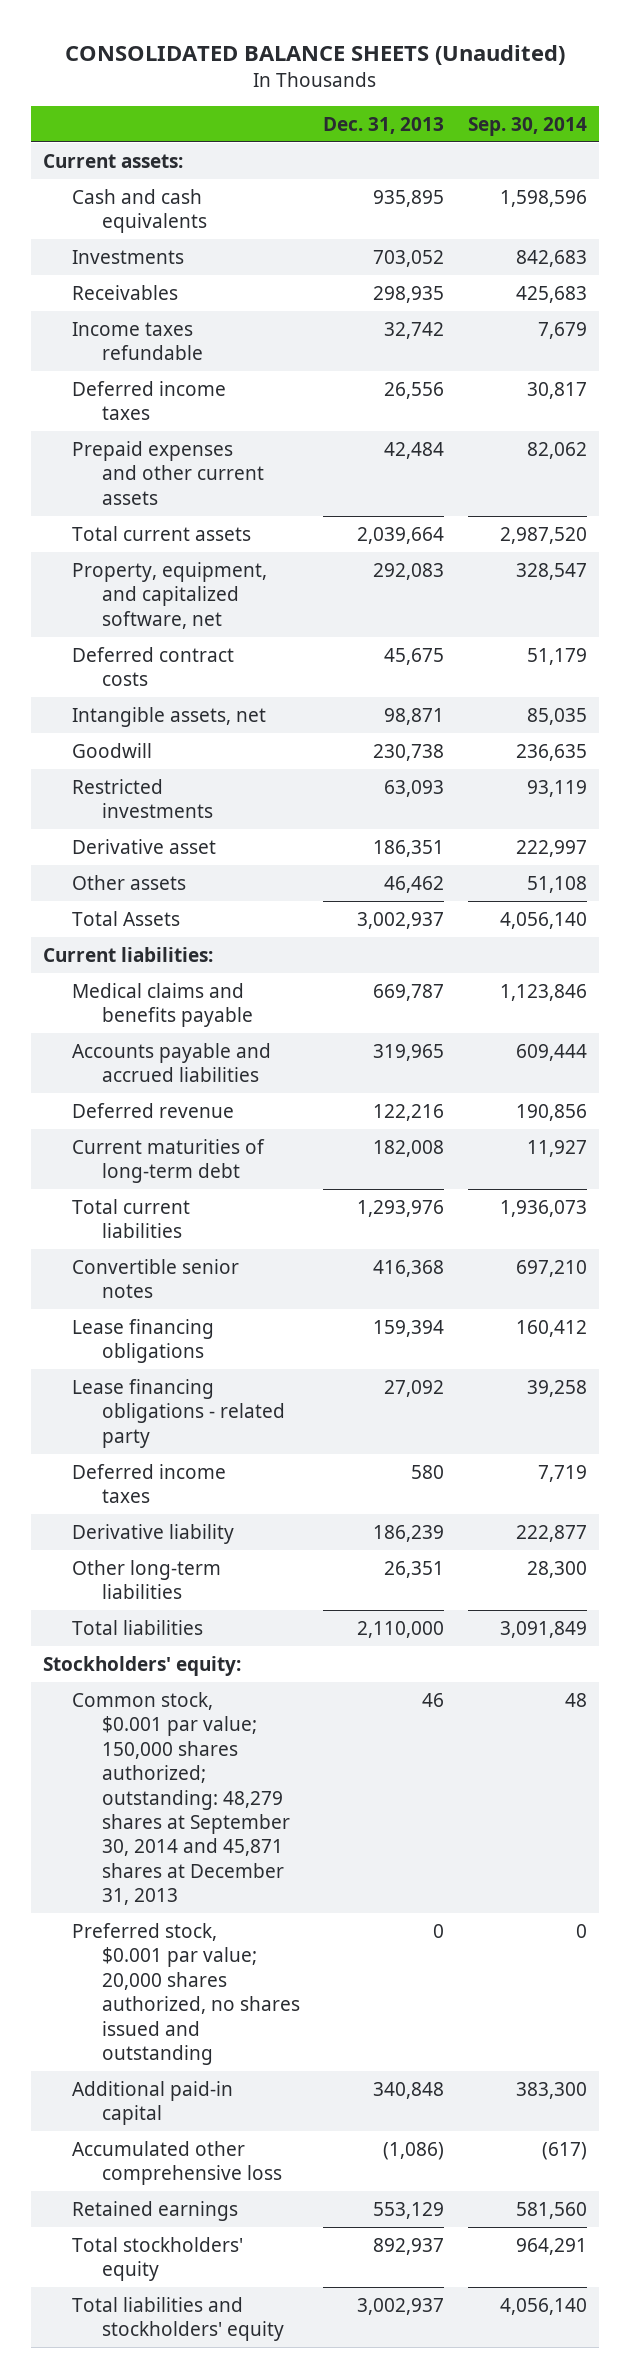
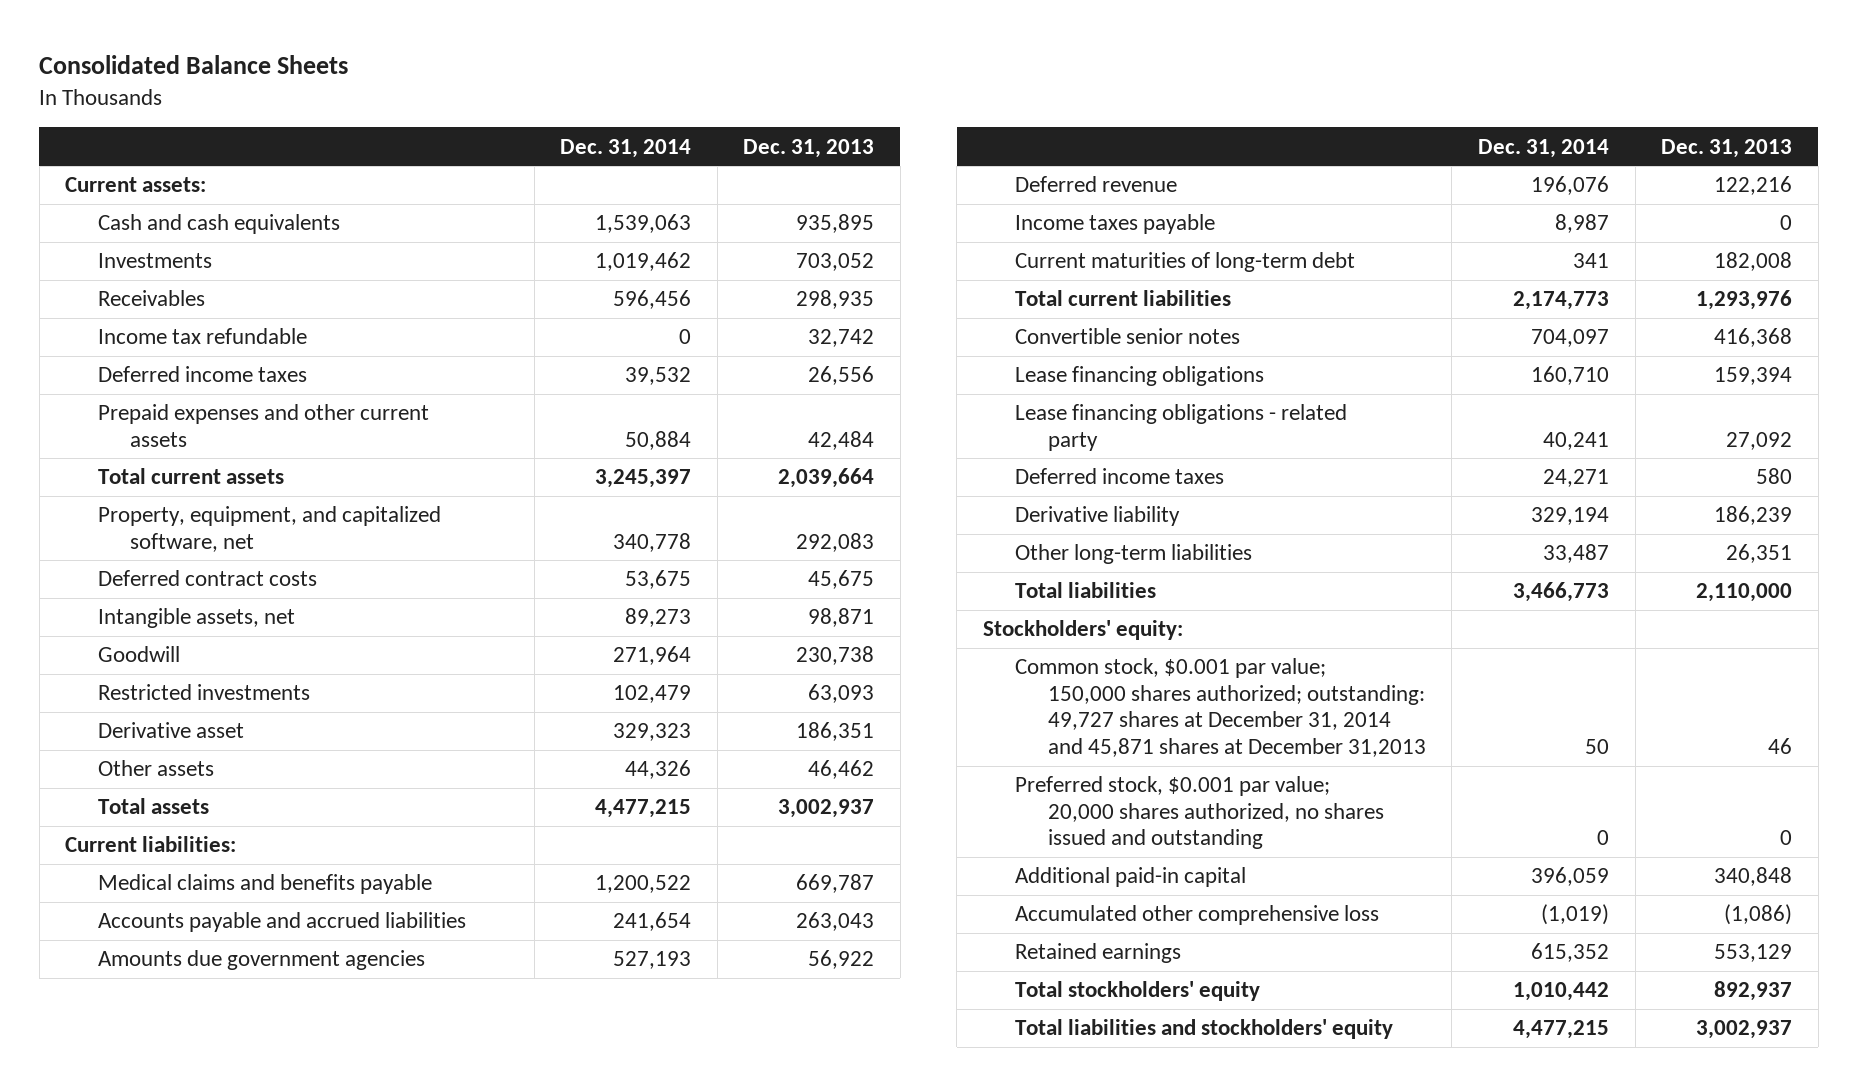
[64,44,565,65] CONSOLIDATED BALANCE SHEETS (Unaudited) -> [39,55,349,75] Consolidated Balance Sheets
[467,116,587,136] Sep. 30, 2014 -> none
none -> [560,138,692,158] Dec. 31, 2014
[72,321,203,361] Income taxes refundable -> [97,328,307,345] Income tax refundable
[72,910,181,926] Total Assets -> [97,798,209,815] Total assets
[373,1043,445,1061] 319,965 -> [796,912,875,932] 263,043
none -> [97,950,425,971] Amounts due government agencies
none -> [1015,214,1216,235] Income taxes payable
[72,1691,290,1906] Common stock, $0.001 par value; 150,000 shares authorized; outstanding: 48,279 shares at September 30, 2014 and 45,871 shares at December 31, 2013 -> [1015,658,1426,758] Common stock, $0.001 par value; 150,000 shares authorized; outstanding: 49,727 shares at December 31, 2014 and 45,871 shares at December 31,2013

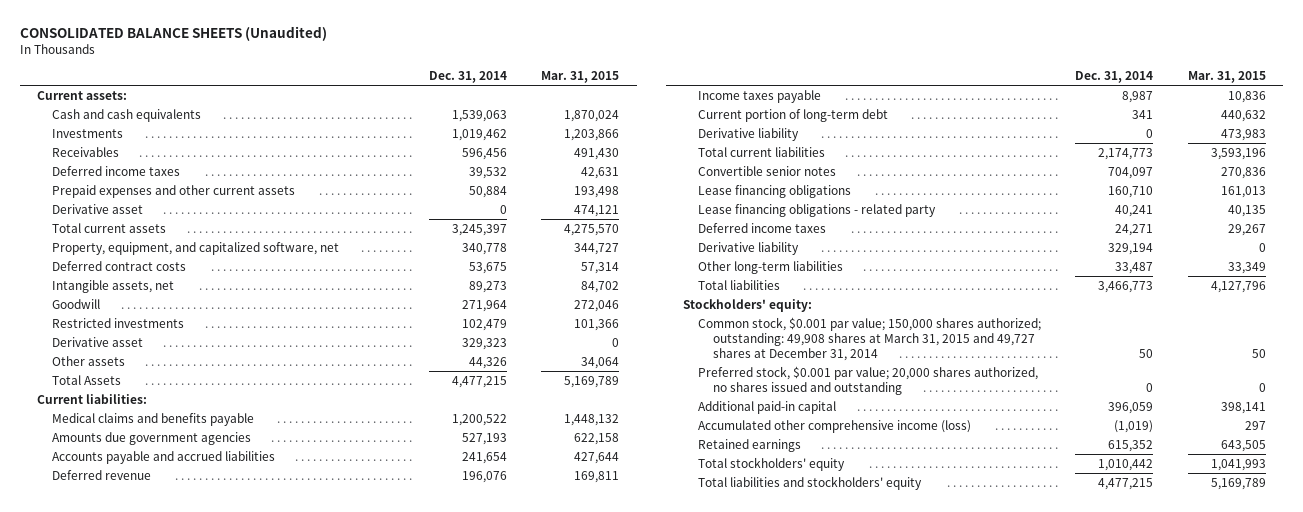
[39,55,349,75] Consolidated Balance Sheets -> [19,26,327,42] CONSOLIDATED BALANCE SHEETS (Unaudited)
[743,138,875,158] Dec. 31, 2013 -> none
none -> [541,71,620,84] Mar. 31, 2015
[97,328,307,345] Income tax refundable -> none
none -> [51,203,143,214] Derivative asset
[97,798,209,815] Total assets -> [51,374,121,385] Total Assets
[97,912,466,933] Accounts payable and accrued liabilities -> [51,450,275,464] Accounts payable and accrued liabilities
[1015,252,1356,273] Current maturities of long-term debt -> [698,108,889,122] Current portion of long-term debt
none -> [698,127,800,141] Derivative liability
[1015,658,1426,758] Common stock, $0.001 par value; 150,000 shares authorized; outstanding: 49,727 shares at December 31, 2014 and 45,871 shares at December 31,2013 -> [698,316,1042,361] Common stock, $0.001 par value; 150,000 shares authorized; outstanding: 49,908 shares at March 31, 2015 and 49,727 shares at December 31, 2014
[1015,905,1380,926] Accumulated other comprehensive loss -> [698,419,972,433] Accumulated other comprehensive income (loss)

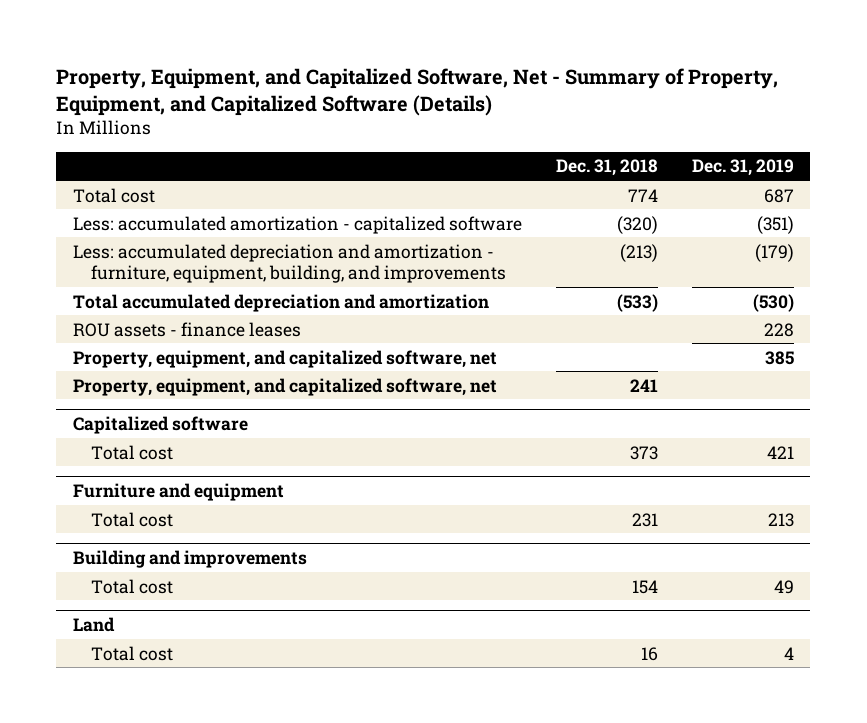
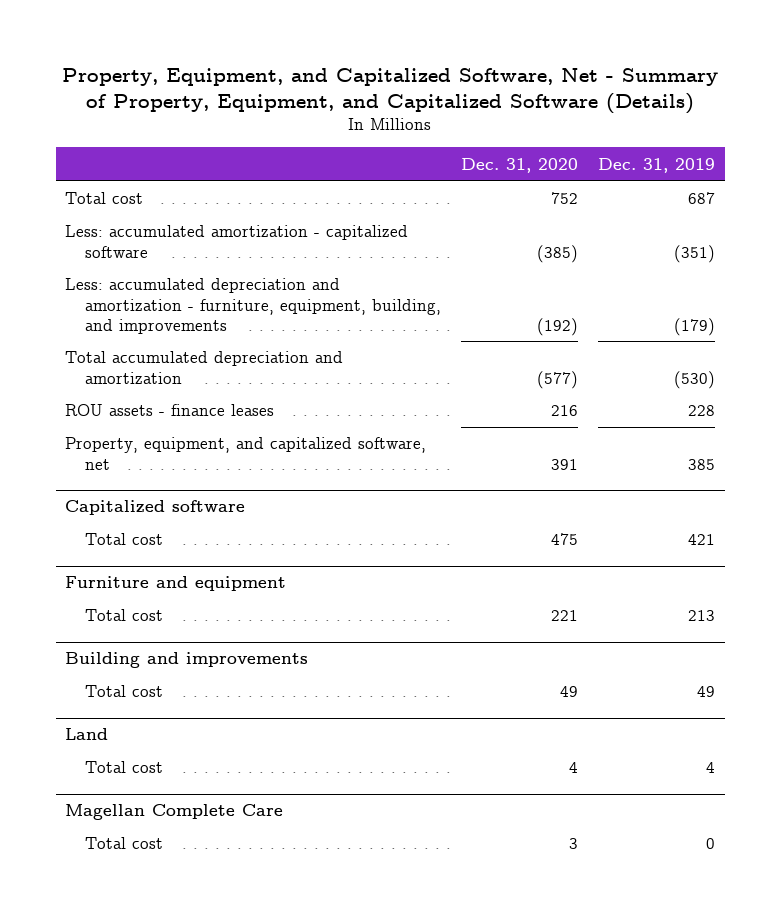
[555,159,658,177] Dec. 31, 2018 -> none
none -> [460,157,578,173] Dec. 31, 2020
[73,377,498,396] Property, equipment, and capitalized software, net -> none
none -> [65,804,284,821] Magellan Complete Care
none -> [85,837,164,850] Total cost

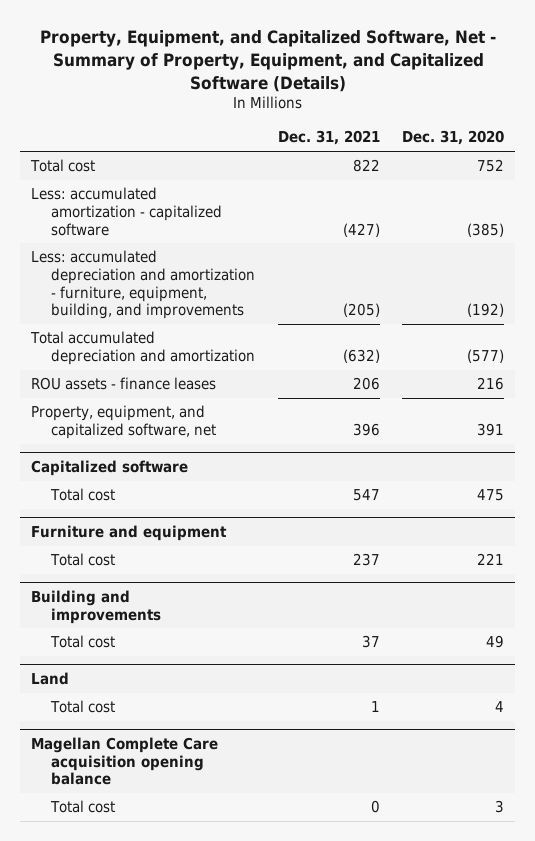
[597,157,715,173] Dec. 31, 2019 -> none
none -> [277,130,380,146] Dec. 31, 2021
[65,804,284,821] Magellan Complete Care -> [31,737,219,786] Magellan Complete Care acquisition opening balance

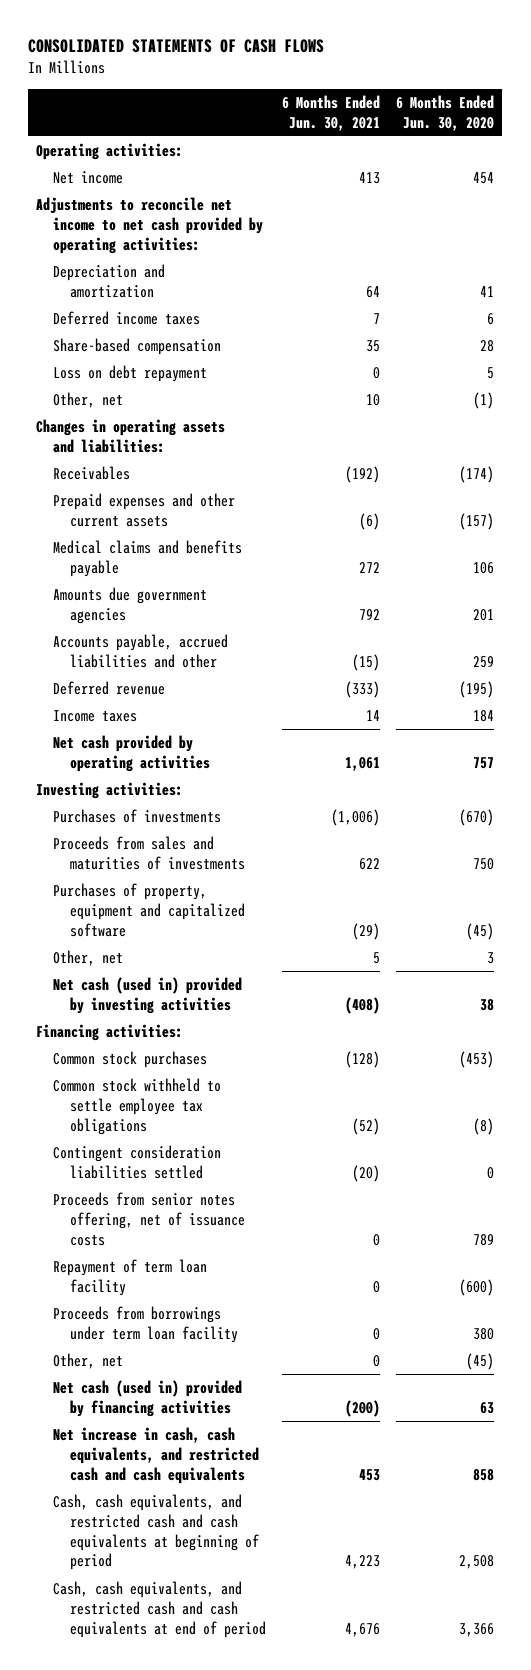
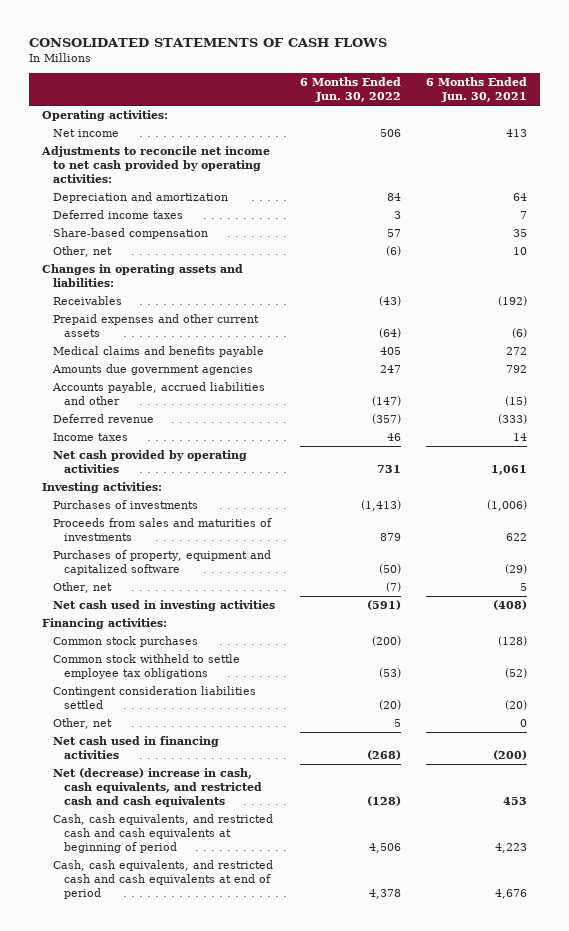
[396,94,495,131] 6 Months Ended Jun. 30, 2020 -> none
none -> [300,77,402,103] 6 Months Ended Jun. 30, 2022
[53,365,208,383] Loss on debt repayment -> none
[53,977,243,1014] Net cash (used in) provided by investing activities -> [52,600,275,612] Net cash used in investing activities
[53,1192,246,1246] Proceeds from senior notes offering, net of issuance costs -> none
[53,1259,208,1296] Repayment of term loan facility -> none
[53,1306,239,1343] Proceeds from borrowings under term loan facility -> none
[53,1380,243,1417] Net cash (used in) provided by financing activities -> [52,736,219,760] Net cash used in financing activities
[53,1427,260,1484] Net increase in cash, cash equivalents, and restricted cash and cash equivalents -> [52,768,262,808] Net (decrease) increase in cash, cash equivalents, and restricted cash and cash equivalents

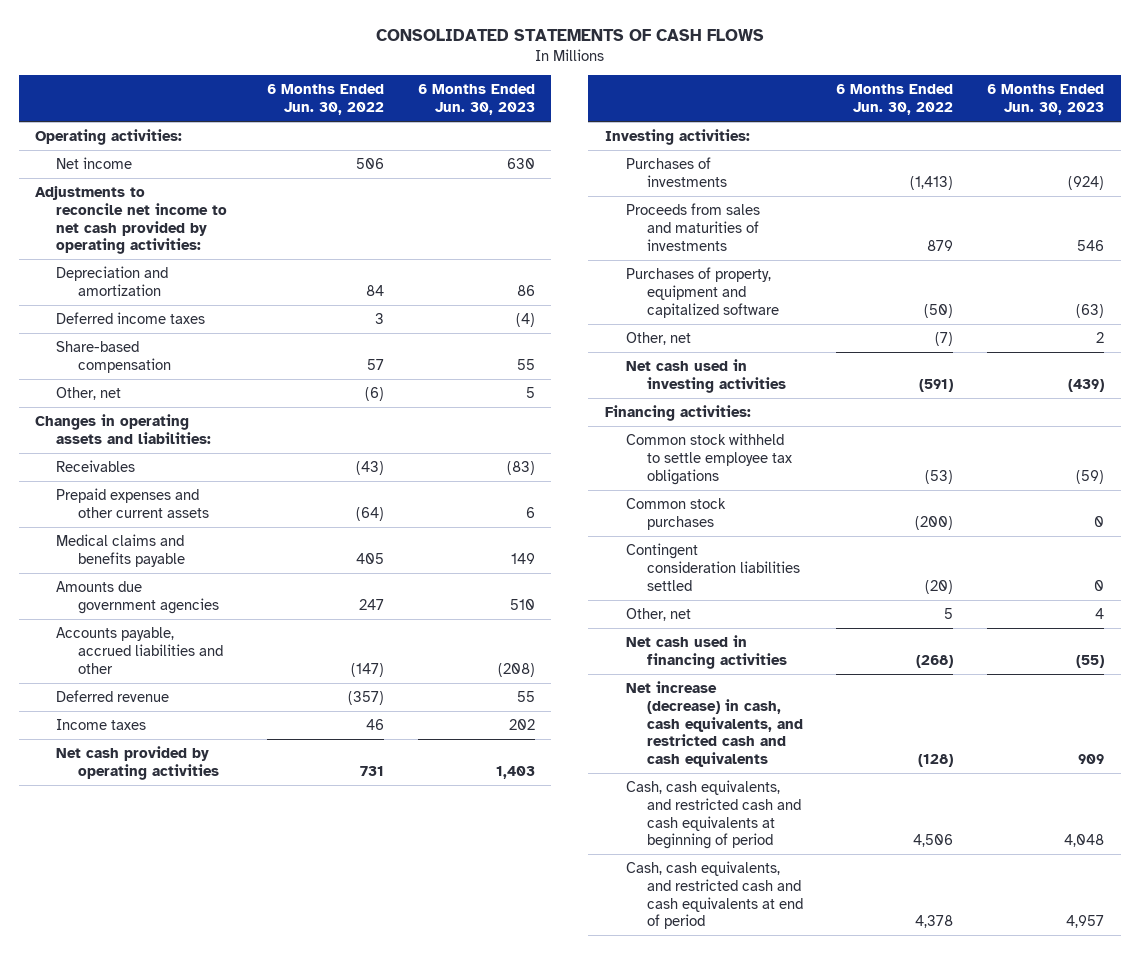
[426,77,528,103] 6 Months Ended Jun. 30, 2021 -> none
none -> [417,84,535,116] 6 Months Ended Jun. 30, 2023
[52,636,198,648] Common stock purchases -> [625,497,726,530] Common stock purchases
[52,768,262,808] Net (decrease) increase in cash, cash equivalents, and restricted cash and cash equivalents -> [625,680,803,768] Net increase (decrease) in cash, cash equivalents, and restricted cash and cash equivalents

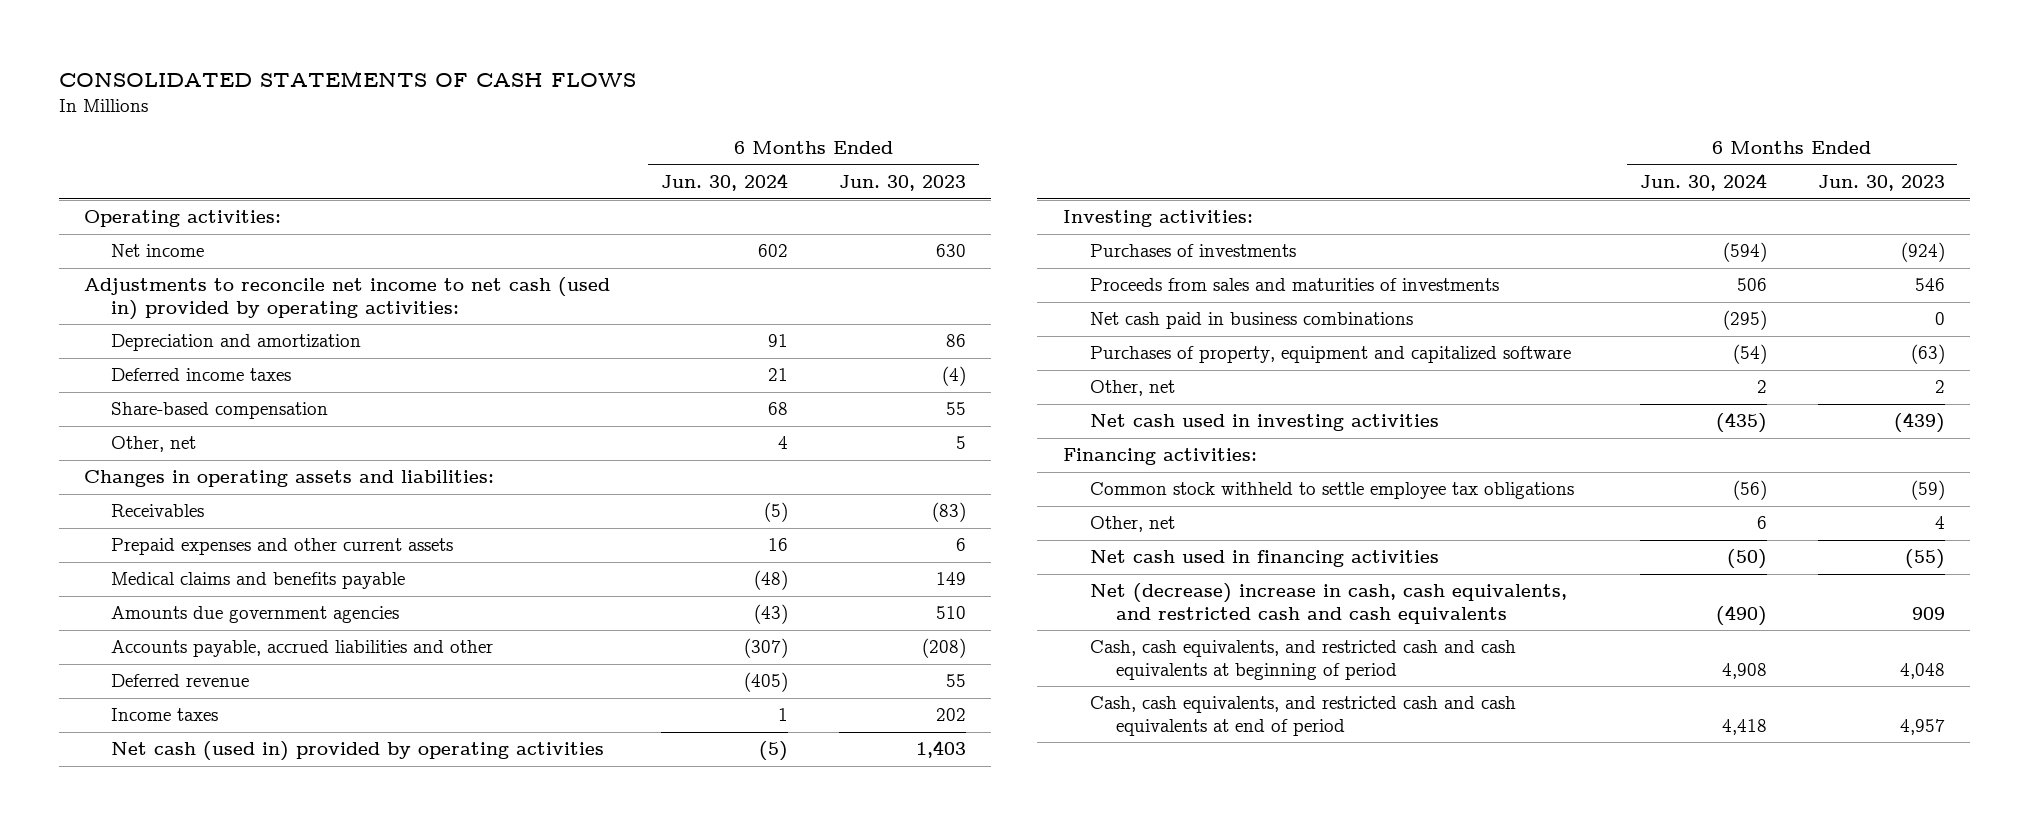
[267,84,385,116] 6 Months Ended Jun. 30, 2022 -> none
none -> [661,173,789,192] Jun. 30, 2024
[35,185,228,255] Adjustments to reconcile net income to net cash provided by operating activities: -> [84,277,611,320] Adjustments to reconcile net income to net cash (used in) provided by operating activities:
[56,745,219,780] Net cash provided by operating activities -> [111,741,605,762] Net cash (used in) provided by operating activities
none -> [1089,312,1413,330] Net cash paid in business combinations
[625,497,726,530] Common stock purchases -> none
[625,542,800,591] Contingent consideration liabilities settled -> none
[625,680,803,768] Net increase (decrease) in cash, cash equivalents, and restricted cash and cash equivalents -> [1089,583,1567,624] Net (decrease) increase in cash, cash equivalents, and restricted cash and cash equivalents

